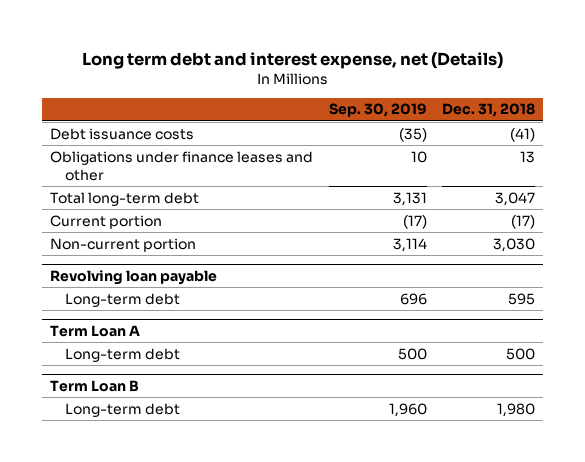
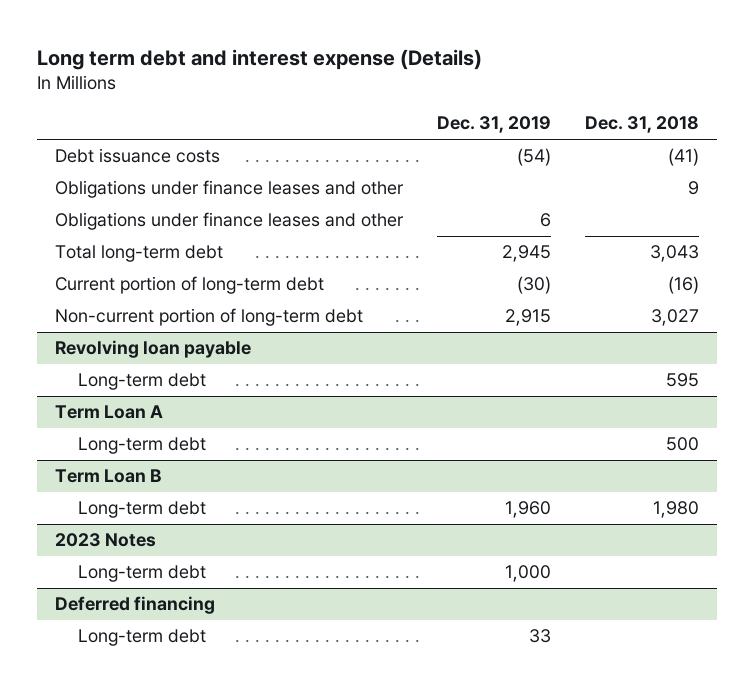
[81,51,503,69] Long term debt and interest expense, net (Details) -> [37,49,483,71] Long term debt and interest expense (Details)
[328,103,427,118] Sep. 30, 2019 -> none
none -> [437,116,552,134] Dec. 31, 2019
[520,150,536,163] 13 -> [688,181,700,196] 9
none -> [54,212,404,231] Obligations under finance leases and other
[495,191,536,206] 3,047 -> [650,245,700,263] 3,043
[50,214,163,229] Current portion -> [54,276,324,295] Current portion of long-term debt
[511,214,536,229] (17) -> [668,276,700,295] (16)
[50,237,197,252] Non-current portion -> [54,308,363,327] Non-current portion of long-term debt
[493,237,536,252] 3,030 -> [651,309,700,327] 3,027
none -> [54,533,156,548] 2023 Notes
none -> [78,565,207,583] Long-term debt
none -> [54,596,215,615] Deferred financing
none -> [78,629,207,647] Long-term debt

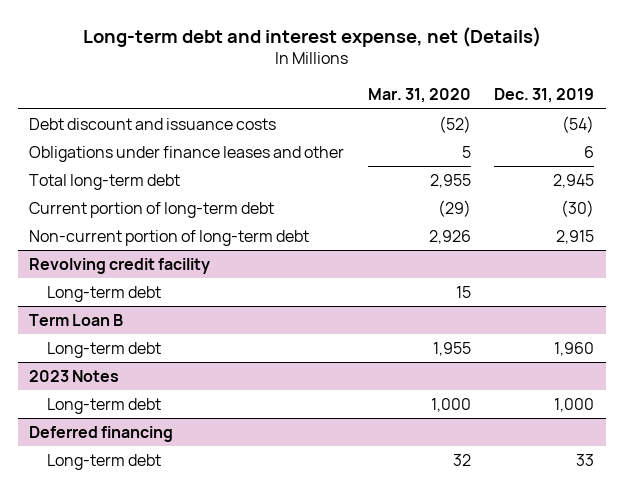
[37,49,483,71] Long term debt and interest expense (Details) -> [82,26,541,47] Long-term debt and interest expense, net (Details)
[585,116,700,134] Dec. 31, 2018 -> none
none -> [367,88,471,104] Mar. 31, 2020
[54,180,404,199] Obligations under finance leases and other -> none
[54,148,220,164] Debt issuance costs -> [29,118,277,131] Debt discount and issuance costs
[78,373,207,391] Long-term debt -> none
[54,405,163,420] Term Loan A -> none
[54,340,251,359] Revolving loan payable -> [29,258,211,275] Revolving credit facility

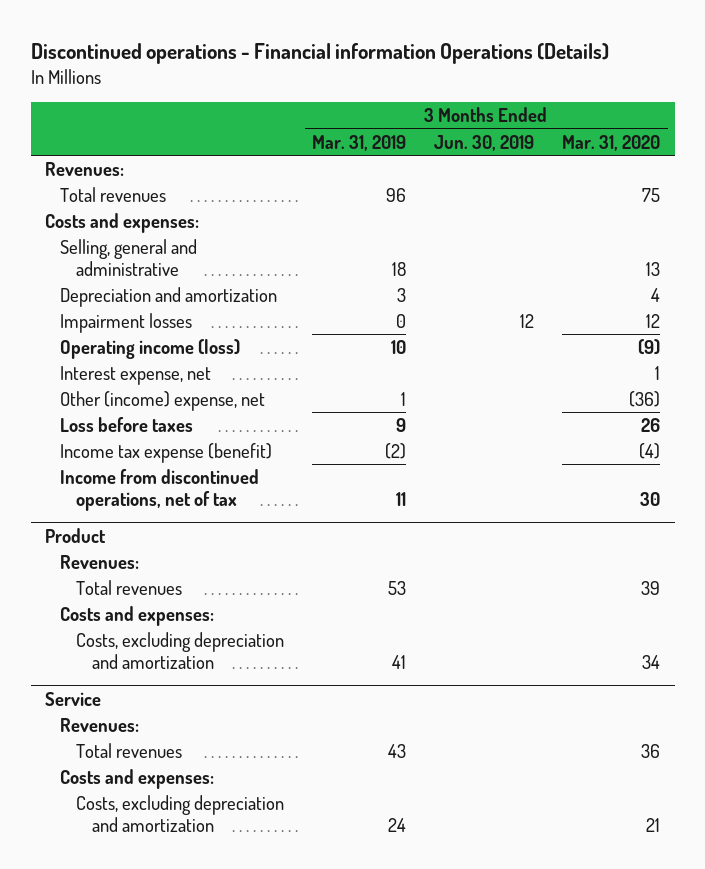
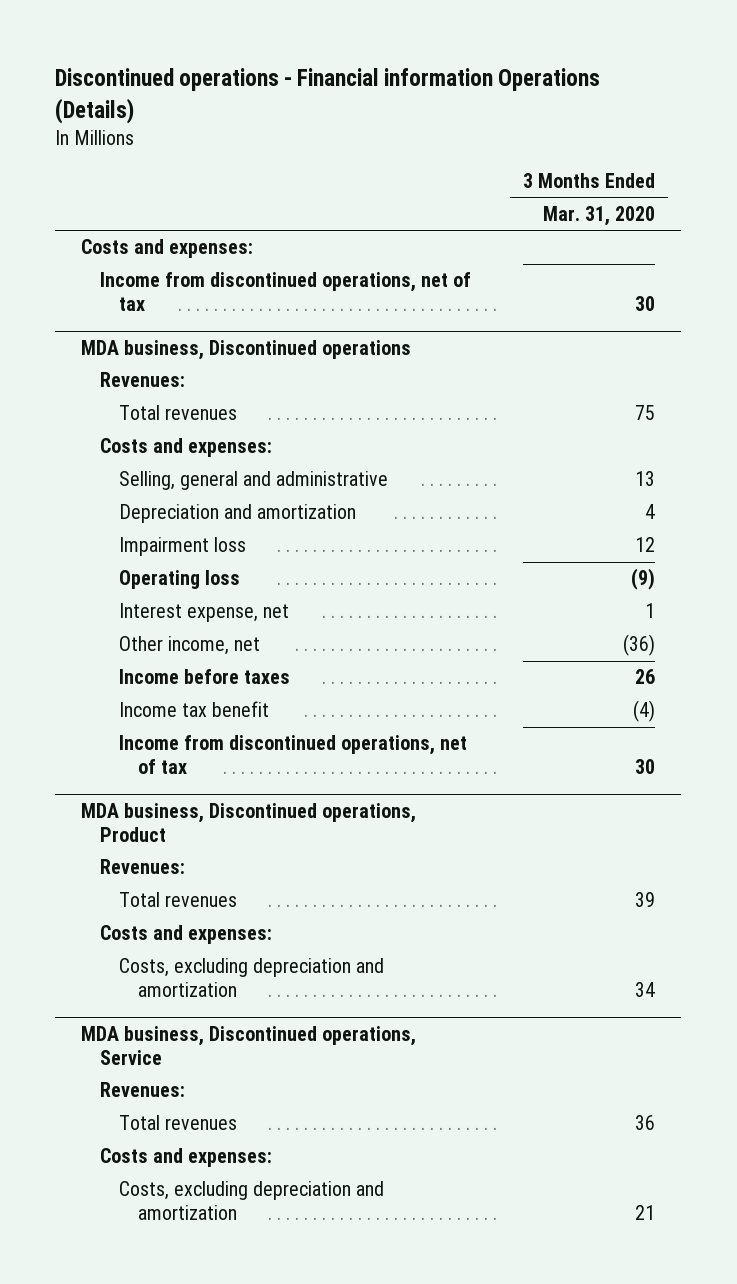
[312,134,407,151] Mar. 31, 2019 -> none
[434,134,535,151] Jun. 30, 2019 -> none
none -> [81,239,254,259] Costs and expenses:
none -> [100,272,472,312] Income from discontinued operations, net of tax
none -> [81,340,412,361] MDA business, Discontinued operations
[60,312,193,333] Impairment losses -> [118,537,246,557] Impairment loss
[60,338,241,359] Operating income (loss) -> [118,570,240,590] Operating loss
[60,390,266,411] Other (income) expense, net -> [118,636,260,656] Other income, net
[60,416,194,432] Loss before taxes -> [118,669,290,685] Income before taxes
[60,442,273,463] Income tax expense (benefit) -> [118,701,269,718] Income tax benefit
[44,527,106,543] Product -> none
none -> [81,803,417,842] MDA business, Discontinued operations, Product
[44,691,101,706] Service -> none
none -> [81,1026,417,1065] MDA business, Discontinued operations, Service

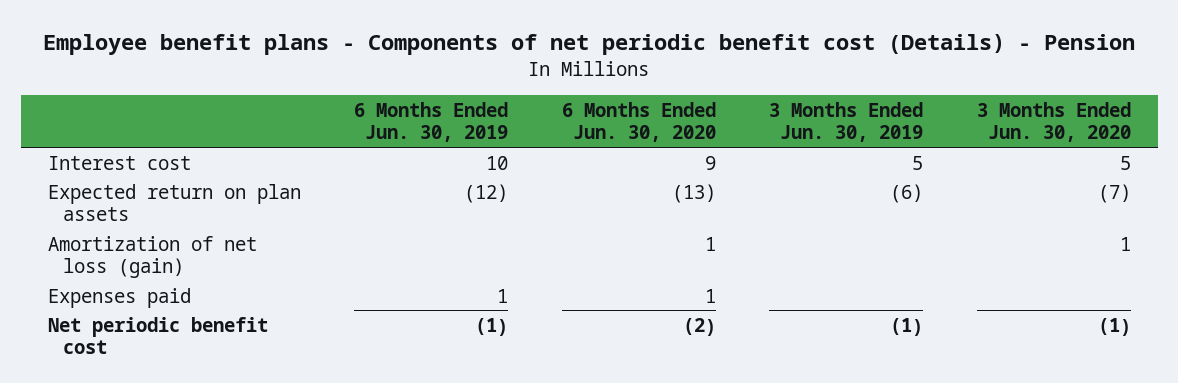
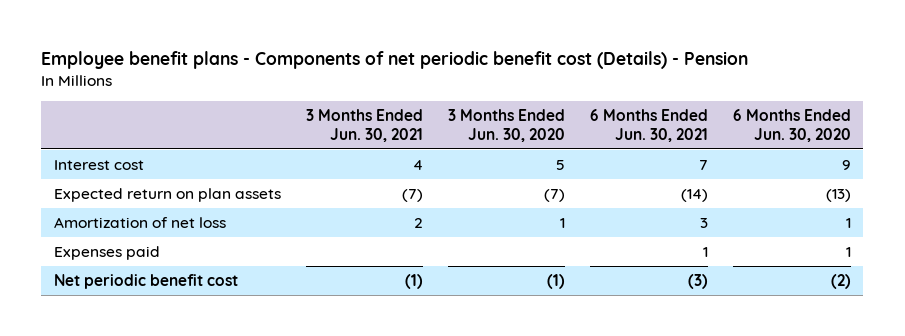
[354,101,509,143] 6 Months Ended Jun. 30, 2019 -> none
[769,101,924,143] 3 Months Ended Jun. 30, 2019 -> none
none -> [305,109,423,142] 3 Months Ended Jun. 30, 2021
none -> [589,109,708,142] 6 Months Ended Jun. 30, 2021
[47,235,257,278] Amortization of net loss (gain) -> [53,216,226,228] Amortization of net loss

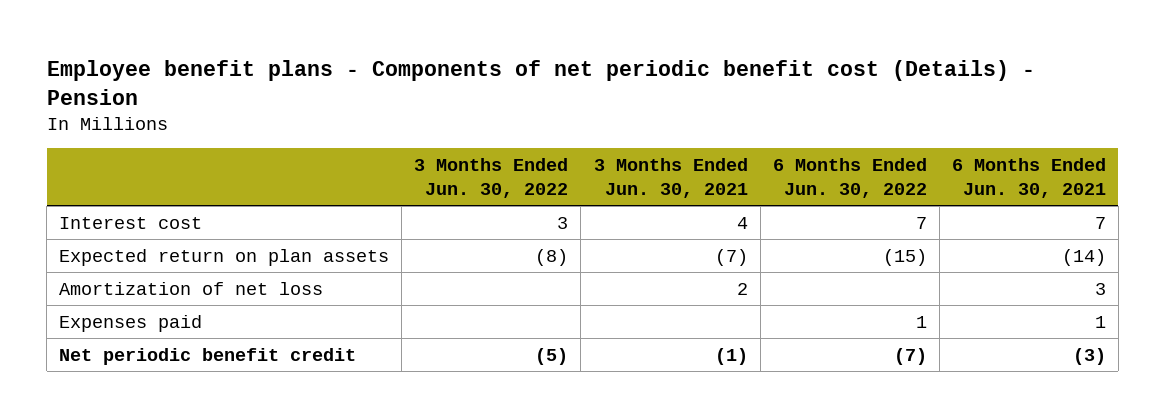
[447,109,565,142] 3 Months Ended Jun. 30, 2020 -> none
[732,109,851,142] 6 Months Ended Jun. 30, 2020 -> none
none -> [414,158,569,198] 3 Months Ended Jun. 30, 2022
none -> [772,158,927,198] 6 Months Ended Jun. 30, 2022
[53,273,238,289] Net periodic benefit cost -> [59,347,357,365] Net periodic benefit credit

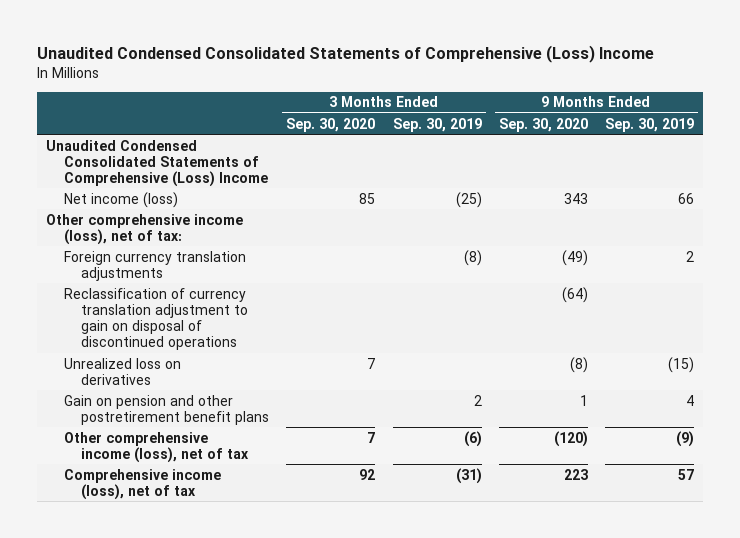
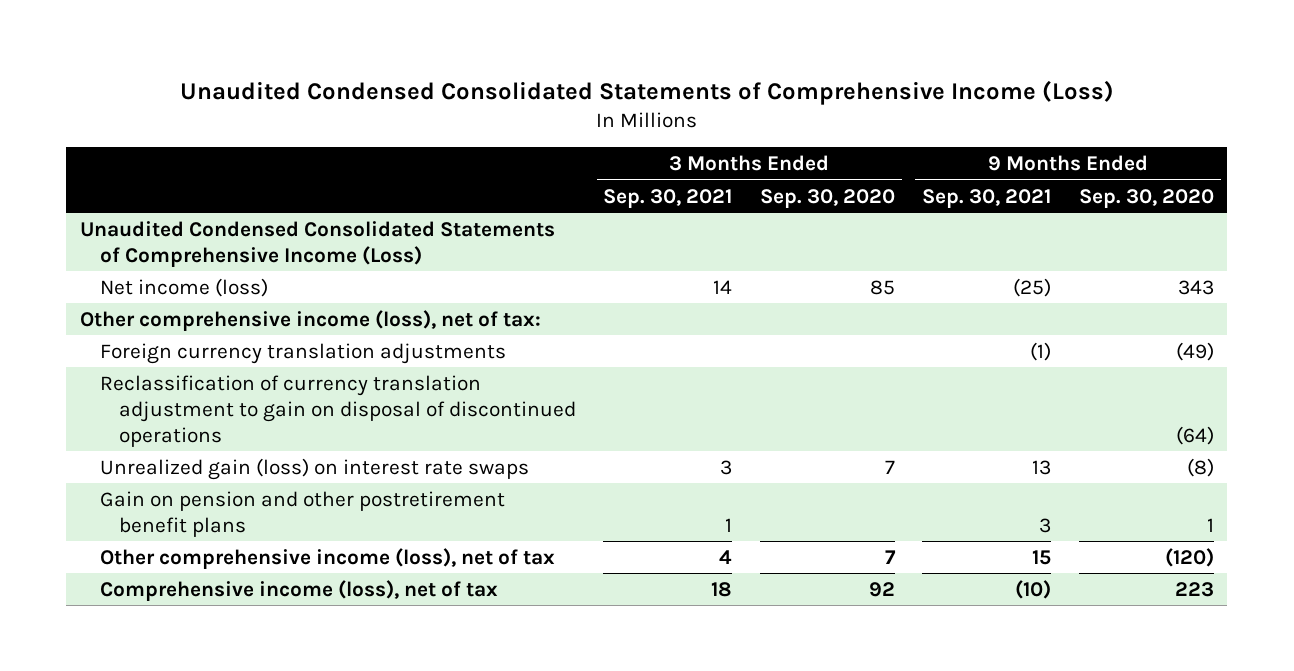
[37,44,655,63] Unaudited Condensed Consolidated Statements of Comprehensive (Loss) Income -> [179,79,1114,105] Unaudited Condensed Consolidated Statements of Comprehensive Income (Loss)
[392,117,482,132] Sep. 30, 2019 -> none
[605,117,695,132] Sep. 30, 2019 -> none
none -> [603,188,733,208] Sep. 30, 2021
none -> [922,188,1052,208] Sep. 30, 2021
[45,139,268,187] Unaudited Condensed Consolidated Statements of Comprehensive (Loss) Income -> [80,220,556,267] Unaudited Condensed Consolidated Statements of Comprehensive Income (Loss)
[63,357,181,385] Unrealized loss on derivatives -> [99,457,529,480] Unrealized gain (loss) on interest rate swaps

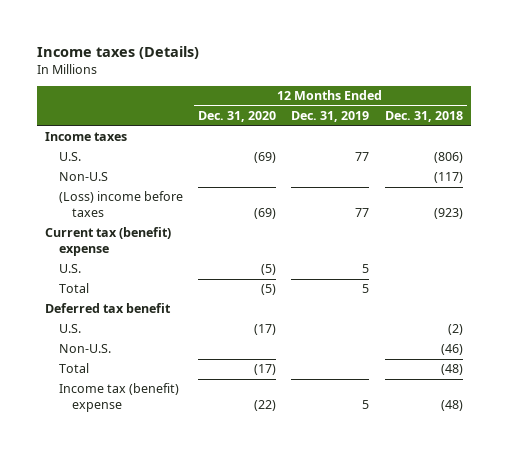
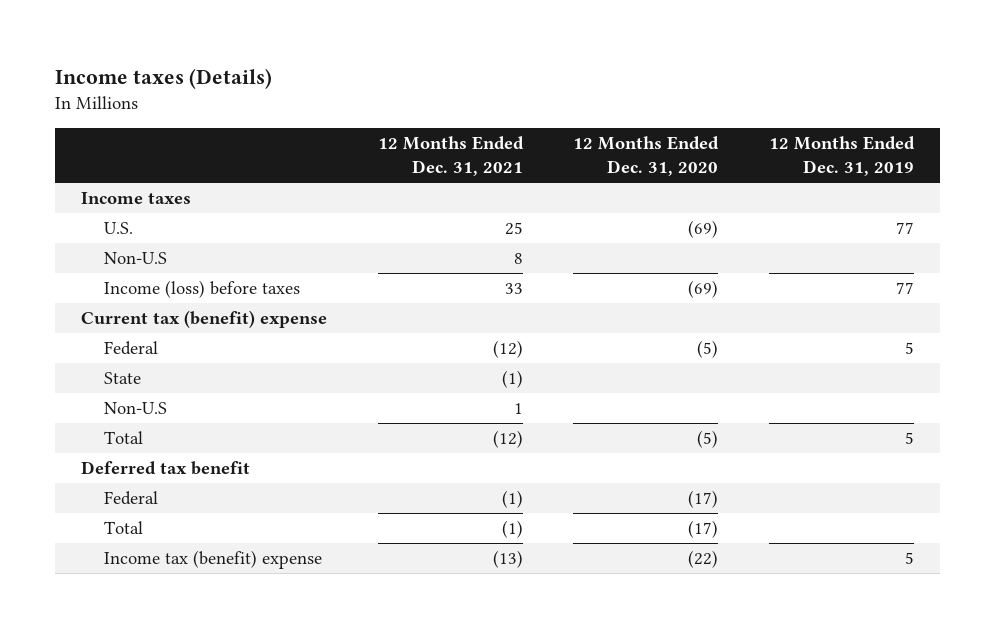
[384,111,463,123] Dec. 31, 2018 -> none
none -> [377,136,524,177] 12 Months Ended Dec. 31, 2021
[58,191,183,218] (Loss) income before taxes -> [103,280,300,299] Income (loss) before taxes
[58,264,81,274] U.S. -> [103,341,158,356] Federal
none -> [103,372,141,385] State
none -> [103,402,167,415] Non-U.S
[58,344,111,354] Non-U.S. -> none
[58,324,81,334] U.S. -> [103,491,158,506] Federal

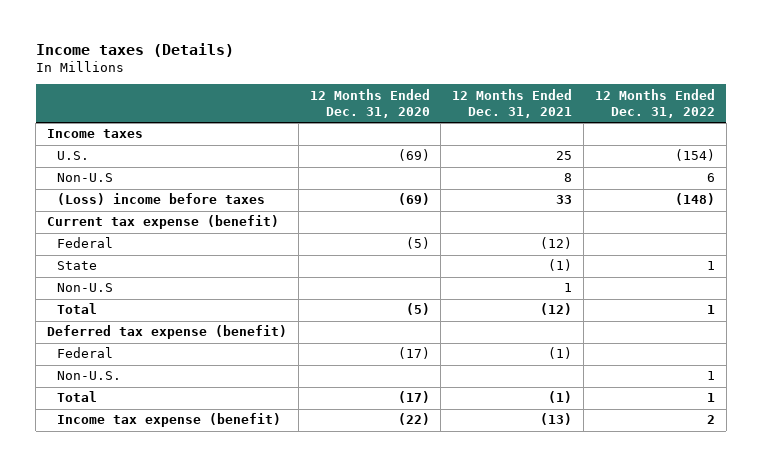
[769,136,916,177] 12 Months Ended Dec. 31, 2019 -> none
none -> [594,88,715,118] 12 Months Ended Dec. 31, 2022
[103,280,300,299] Income (loss) before taxes -> [57,193,266,206] (Loss) income before taxes
[80,310,327,329] Current tax (benefit) expense -> [46,215,279,230] Current tax expense (benefit)
[80,461,250,476] Deferred tax benefit -> [46,325,287,340] Deferred tax expense (benefit)
none -> [57,371,122,381] Non-U.S.
[103,550,322,570] Income tax (benefit) expense -> [57,413,282,428] Income tax expense (benefit)

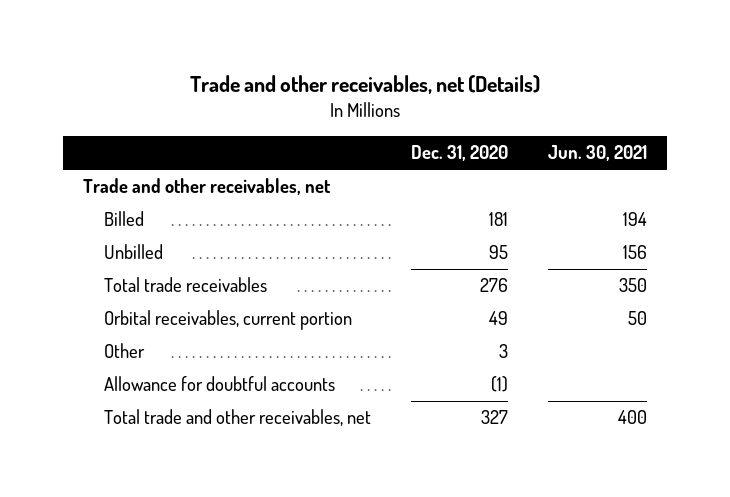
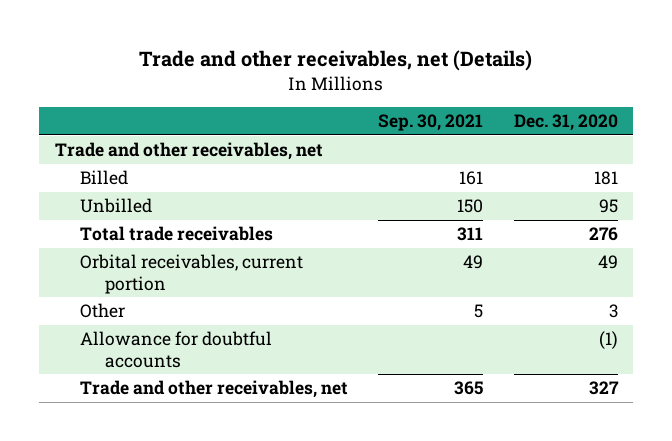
[548,145,648,162] Jun. 30, 2021 -> none
none -> [378,114,484,132] Sep. 30, 2021
[104,409,372,427] Total trade and other receivables, net -> [79,380,348,399] Trade and other receivables, net

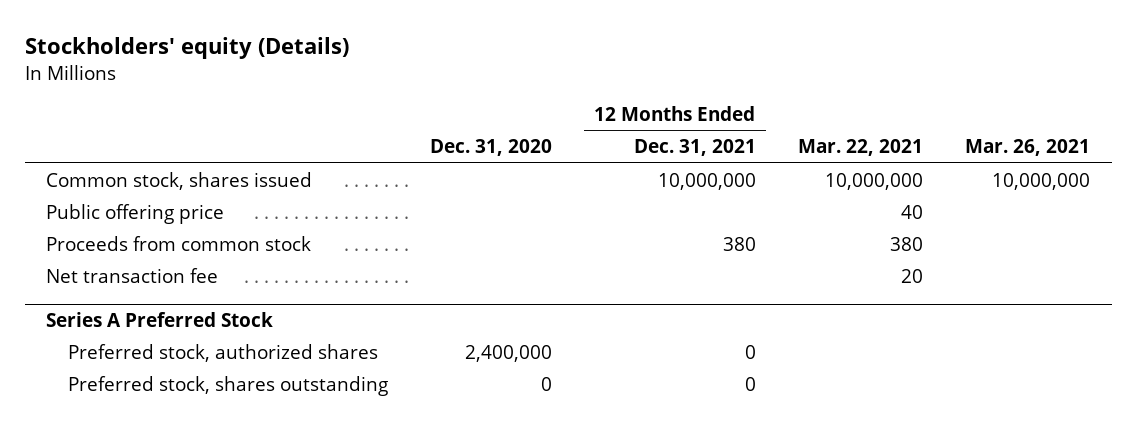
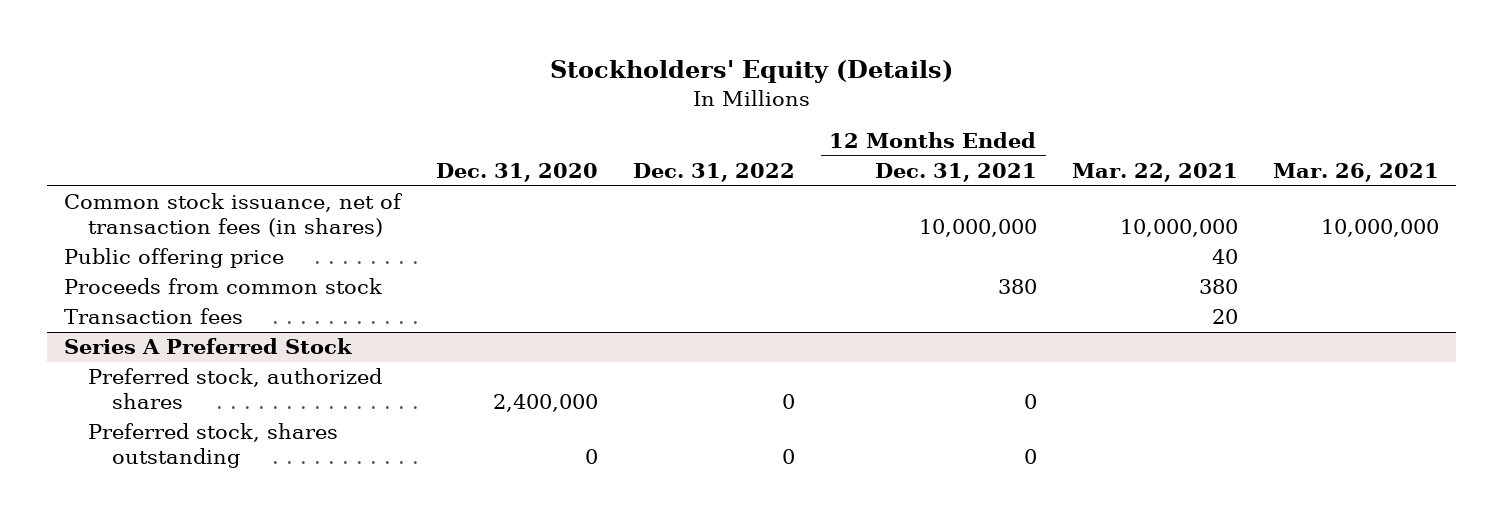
[24,37,349,60] Stockholders' equity (Details) -> [549,60,953,84] Stockholders' Equity (Details)
none -> [633,163,796,183] Dec. 31, 2022
[45,171,312,190] Common stock, shares issued -> [64,193,404,238] Common stock issuance, net of transaction fees (in shares)
[45,267,218,283] Net transaction fee -> [64,308,244,325] Transaction fees

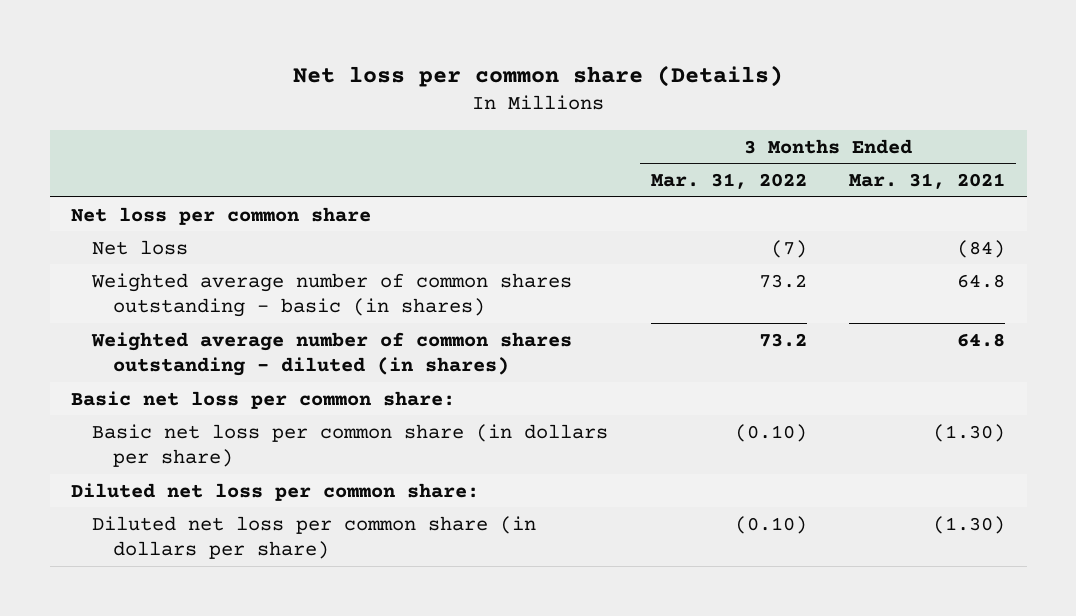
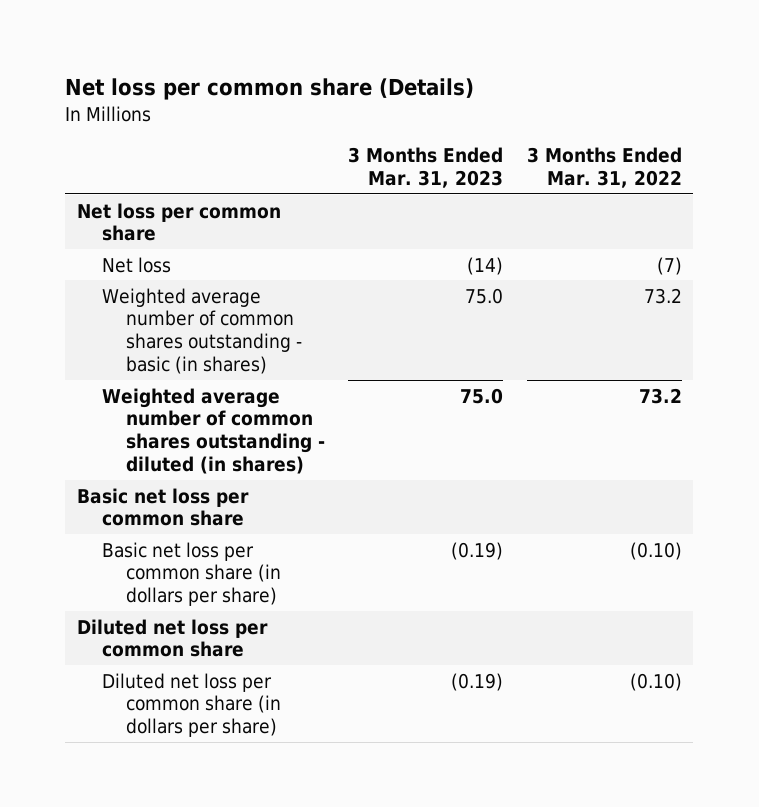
[849,172,1006,189] Mar. 31, 2021 -> none
none -> [348,147,504,189] 3 Months Ended Mar. 31, 2023
[70,390,455,409] Basic net loss per common share: -> [77,487,250,527] Basic net loss per common share
[70,482,479,501] Diluted net loss per common share: -> [77,618,269,658] Diluted net loss per common share

